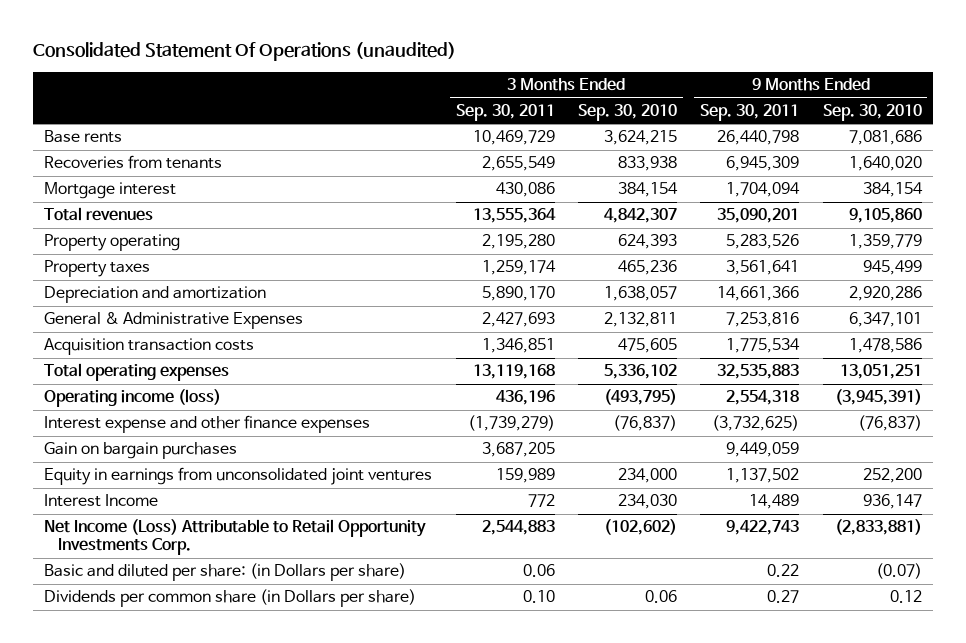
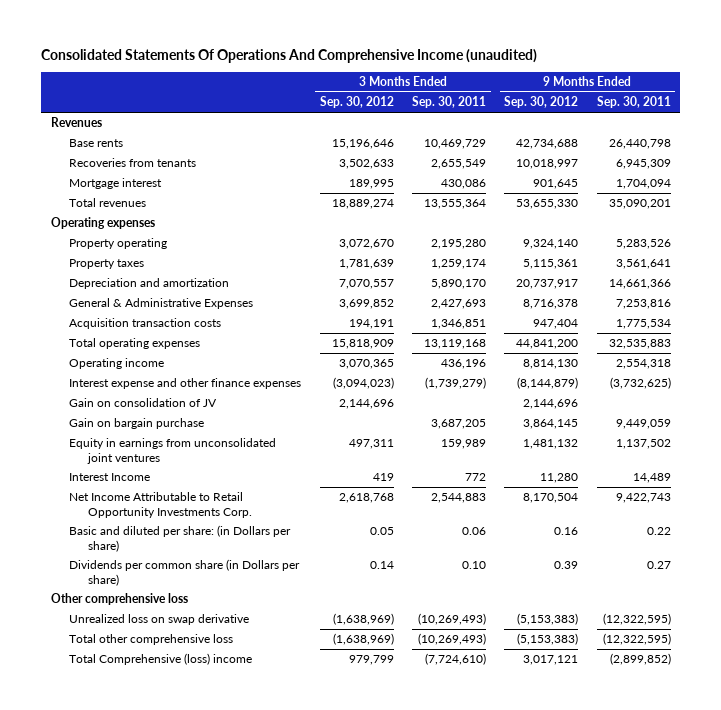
[32,42,456,62] Consolidated Statement Of Operations (unaudited) -> [41,48,538,63] Consolidated Statements Of Operations And Comprehensive Income (unaudited)
[577,103,677,121] Sep. 30, 2010 -> none
[822,103,922,121] Sep. 30, 2010 -> none
none -> [319,96,394,109] Sep. 30, 2012
none -> [504,96,579,109] Sep. 30, 2012
none -> [50,117,102,128] Revenues
none -> [50,217,155,230] Operating expenses
[44,389,222,408] Operating income (loss) -> [69,358,165,370] Operating income
none -> [69,398,218,408] Gain on consolidation of JV
[44,442,238,460] Gain on bargain purchases -> [69,418,205,430] Gain on bargain purchase
[44,519,427,556] Net Income (Loss) Attributable to Retail Opportunity Investments Corp. -> [69,492,252,518] Net Income Attributable to Retail Opportunity Investments Corp.
none -> [50,593,188,606] Other comprehensive loss
none -> [69,614,250,626] Unrealized loss on swap derivative
none -> [69,634,234,646] Total other comprehensive loss
none -> [69,653,253,666] Total Comprehensive (loss) income

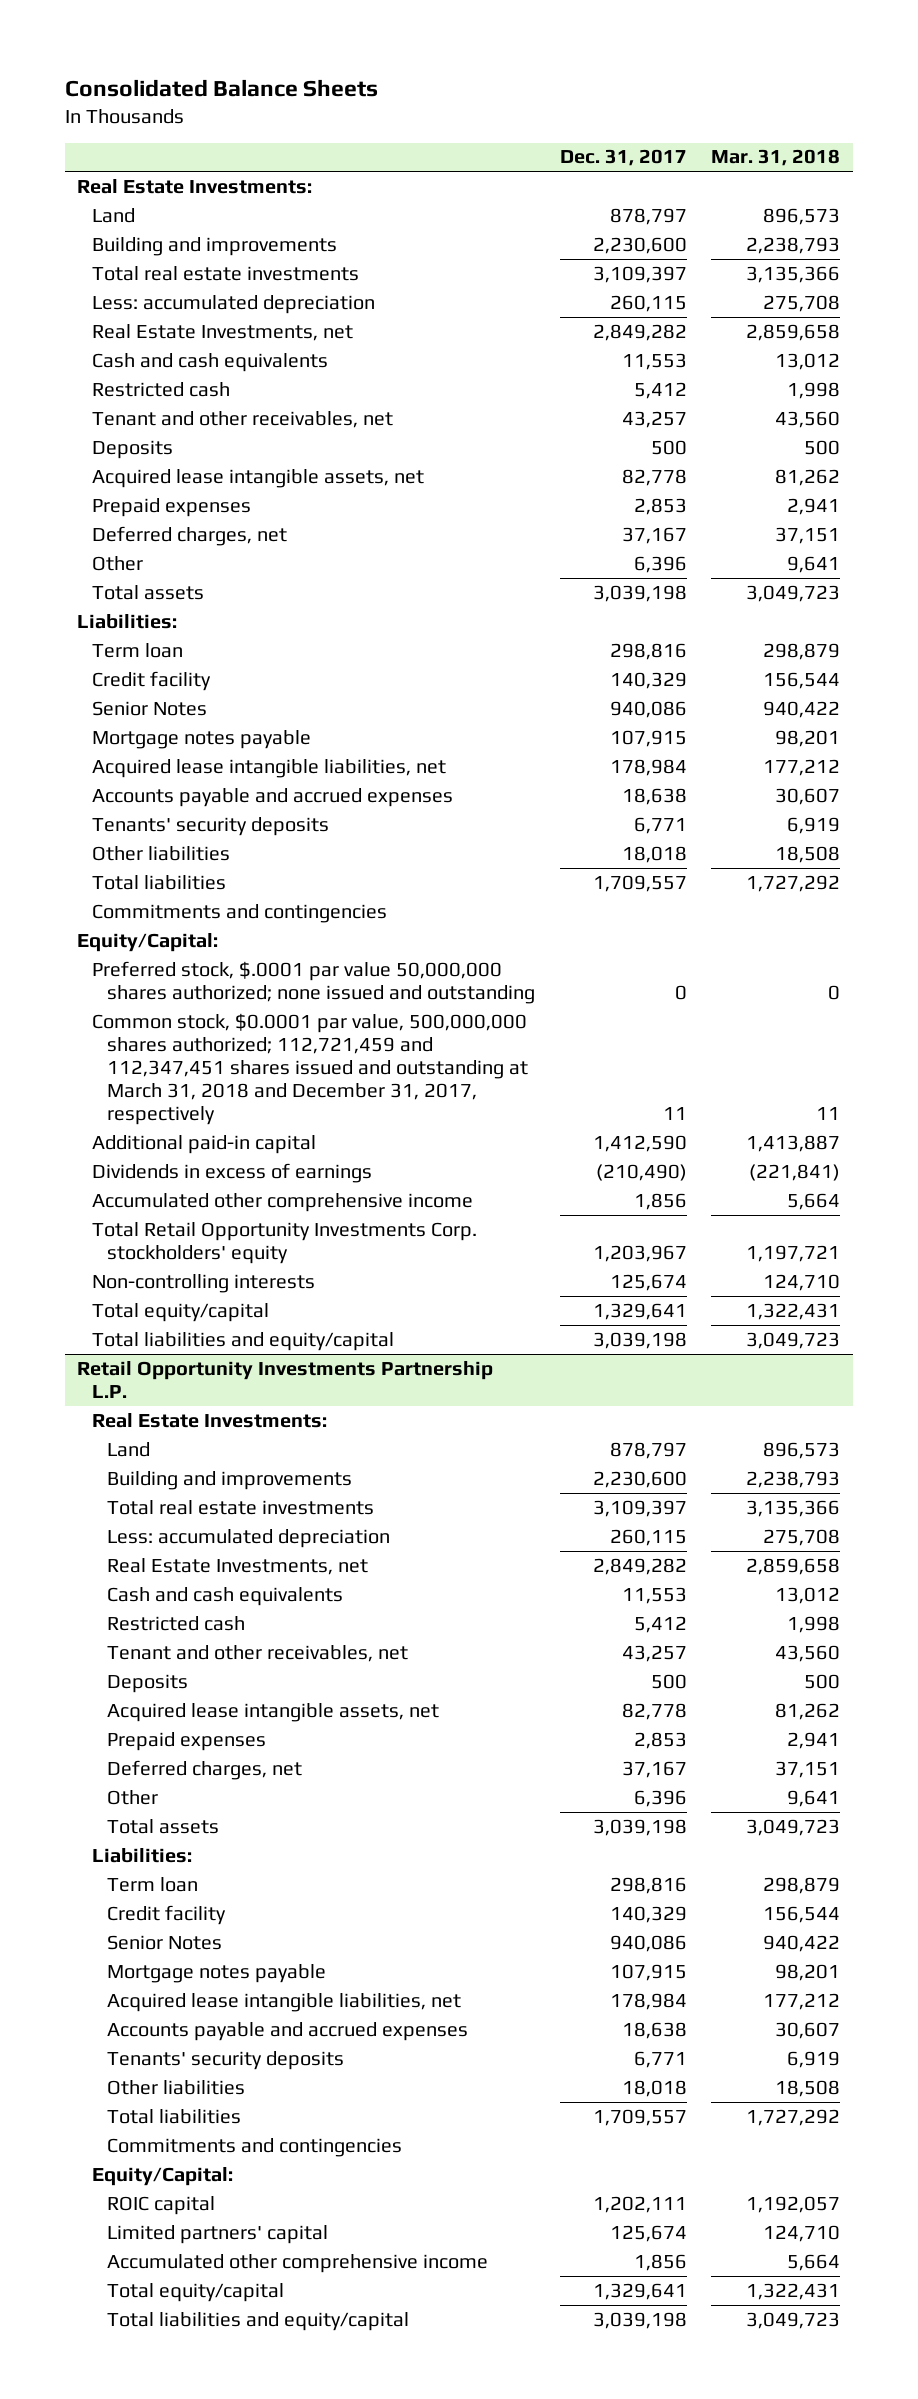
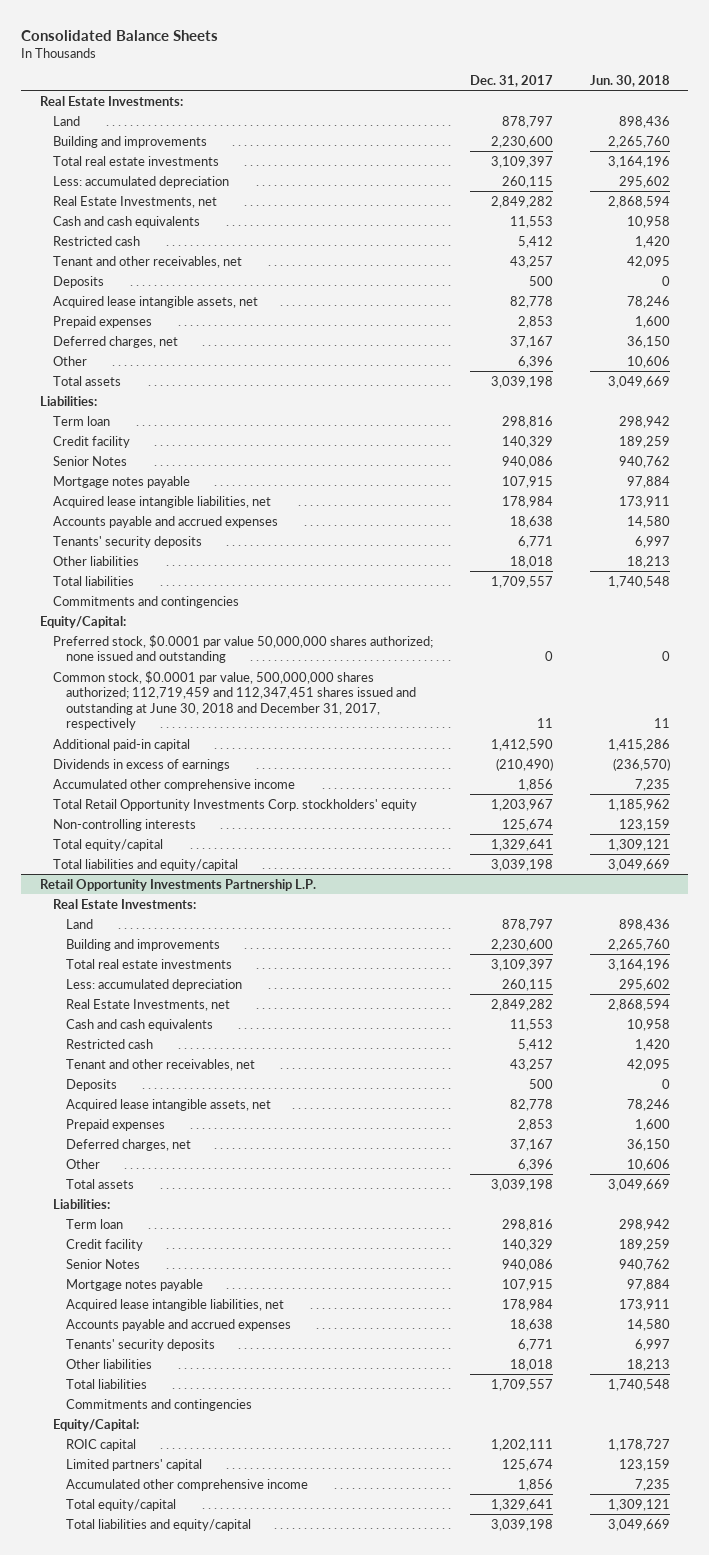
[711,149,841,167] Mar. 31, 2018 -> none
none -> [589,74,670,87] Jun. 30, 2018
[92,960,536,1004] Preferred stock, $.0001 par value 50,000,000 shares authorized; none issued and outstanding -> [52,634,433,664] Preferred stock, $0.0001 par value 50,000,000 shares authorized; none issued and outstanding
[92,1012,529,1126] Common stock, $0.0001 par value, 500,000,000 shares authorized; 112,721,459 and 112,347,451 shares issued and outstanding at March 31, 2018 and December 31, 2017, respectively -> [52,670,416,731] Common stock, $0.0001 par value, 500,000,000 shares authorized; 112,719,459 and 112,347,451 shares issued and outstanding at June 30, 2018 and December 31, 2017, respectively

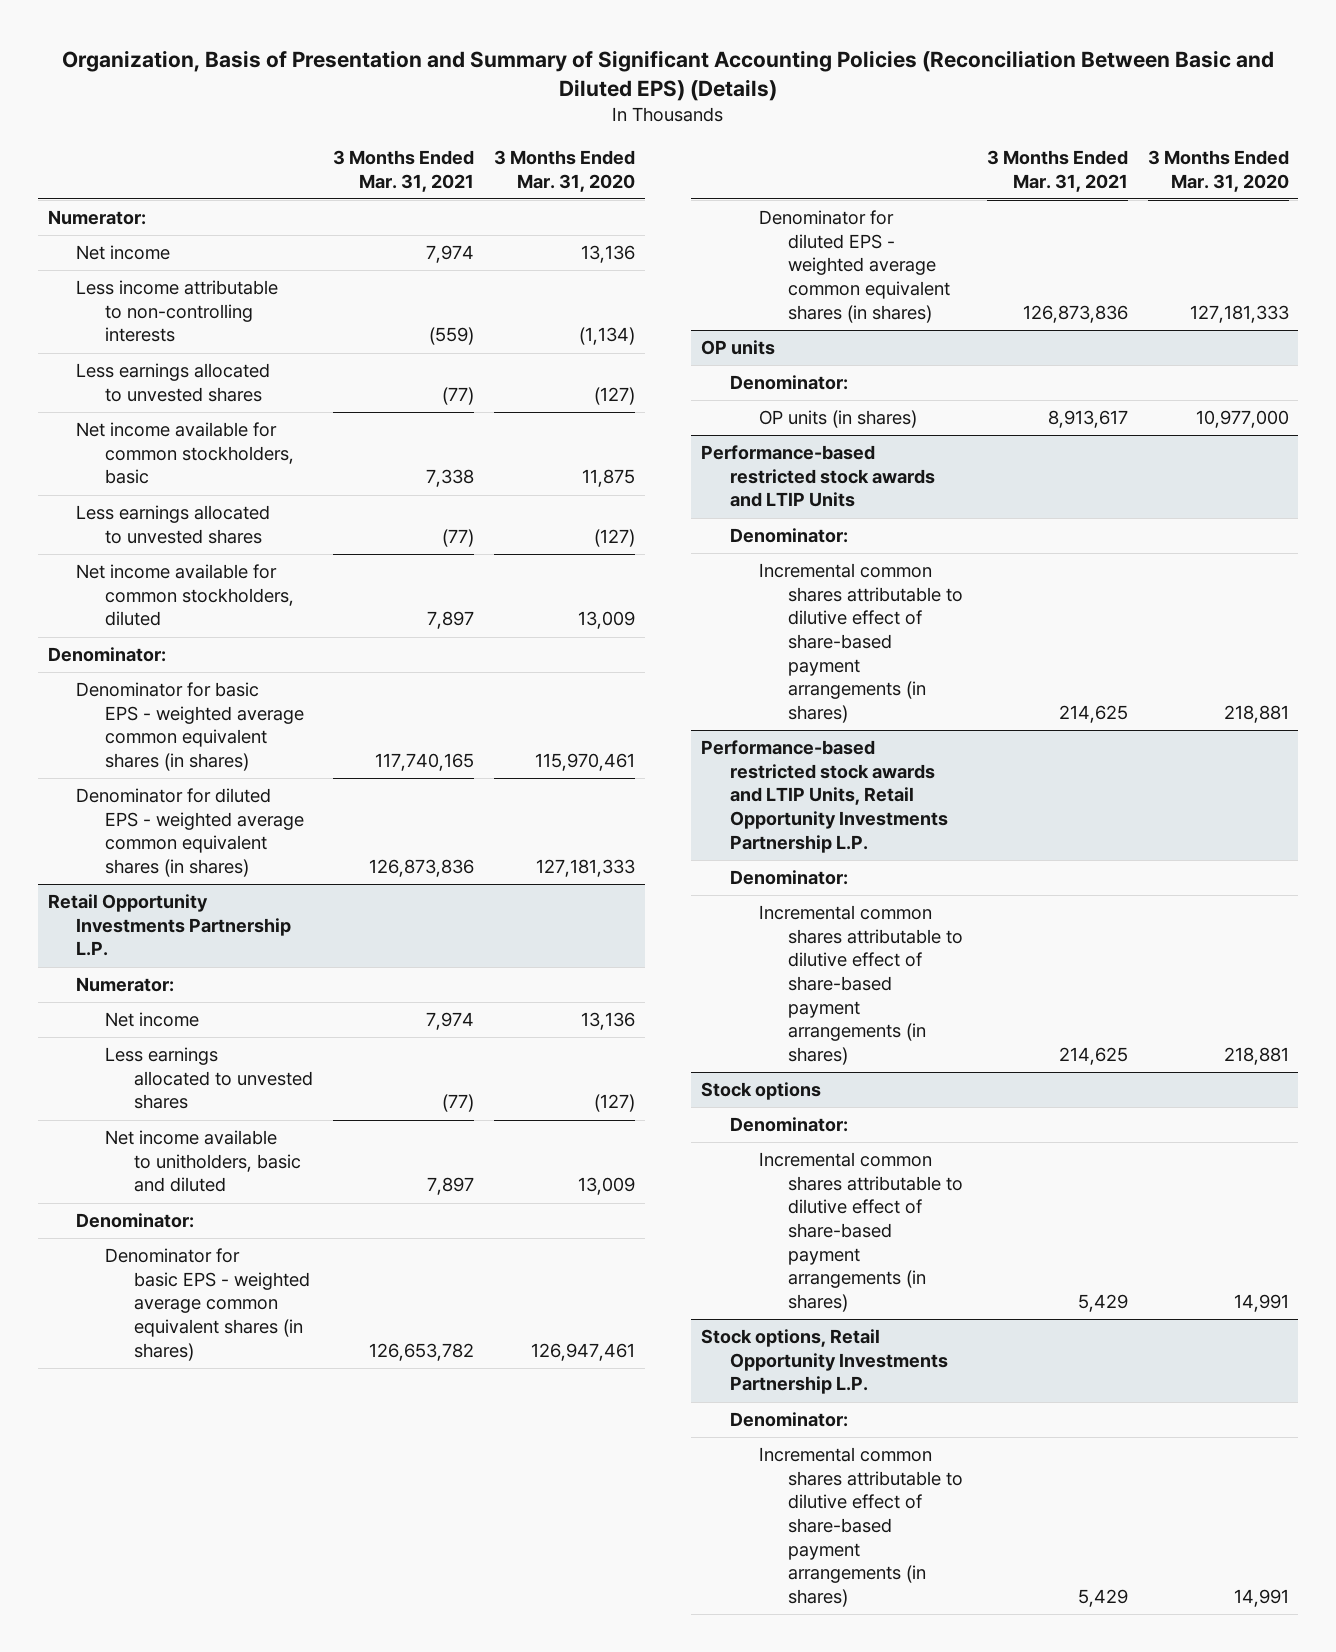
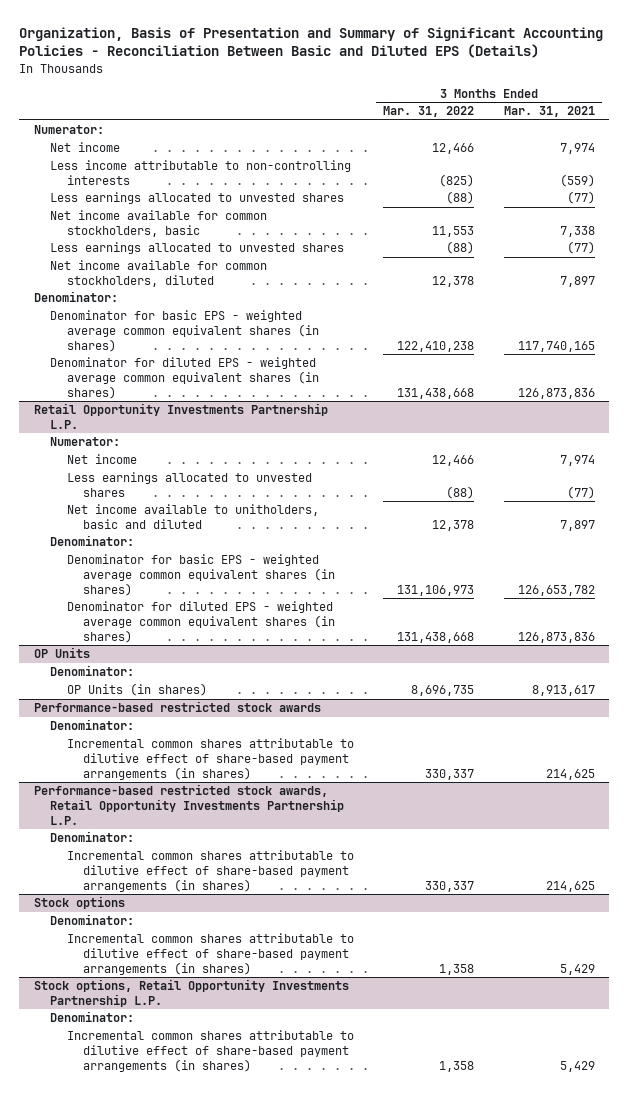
[62,49,1275,101] Organization, Basis of Presentation and Summary of Significant Accounting Policies (Reconciliation Between Basic and Diluted EPS) (Details) -> [18,26,603,59] Organization, Basis of Presentation and Summary of Significant Accounting Policies - Reconciliation Between Basic and Diluted EPS (Details)
[493,150,635,192] 3 Months Ended Mar. 31, 2020 -> none
none -> [383,106,475,118] Mar. 31, 2022
[701,340,776,356] OP units -> [33,647,90,659] OP Units
[759,410,918,429] OP units (in shares) -> [66,683,207,697] OP Units (in shares)
[701,445,936,508] Performance-based restricted stock awards and LTIP Units -> [33,701,321,713] Performance-based restricted stock awards
[701,740,949,853] Performance-based restricted stock awards and LTIP Units, Retail Opportunity Investments Partnership L.P. -> [33,784,345,825] Performance-based restricted stock awards, Retail Opportunity Investments Partnership L.P.

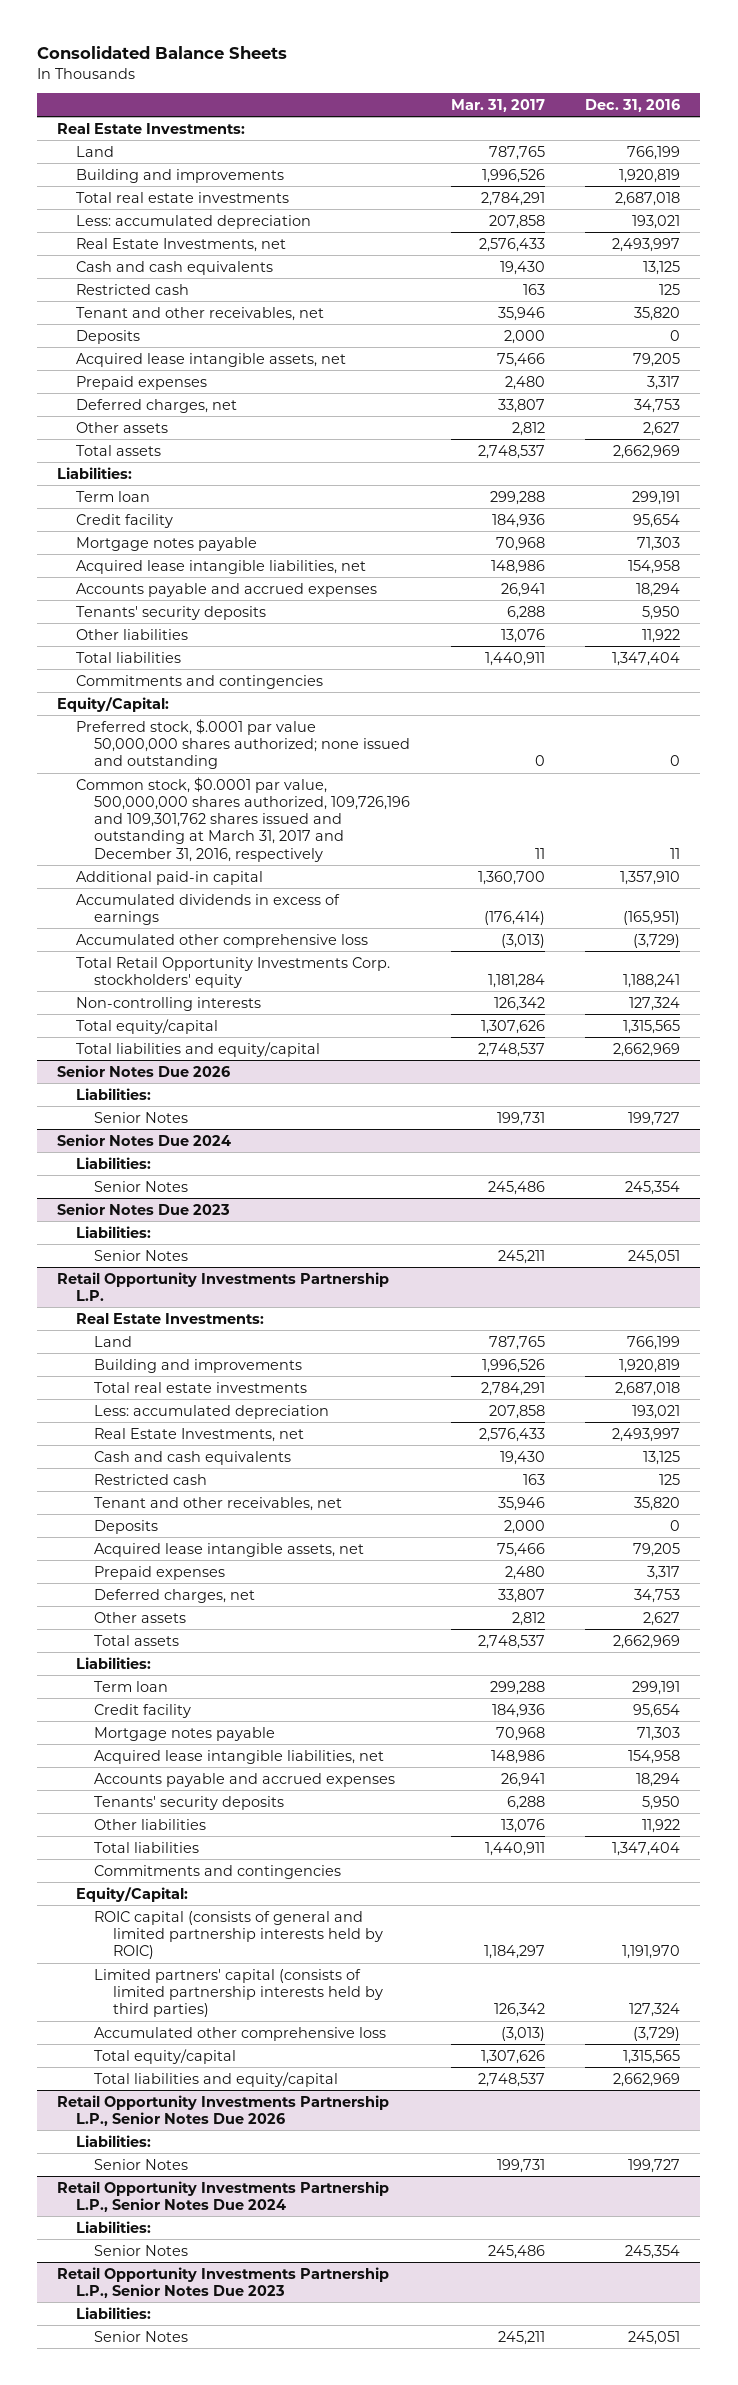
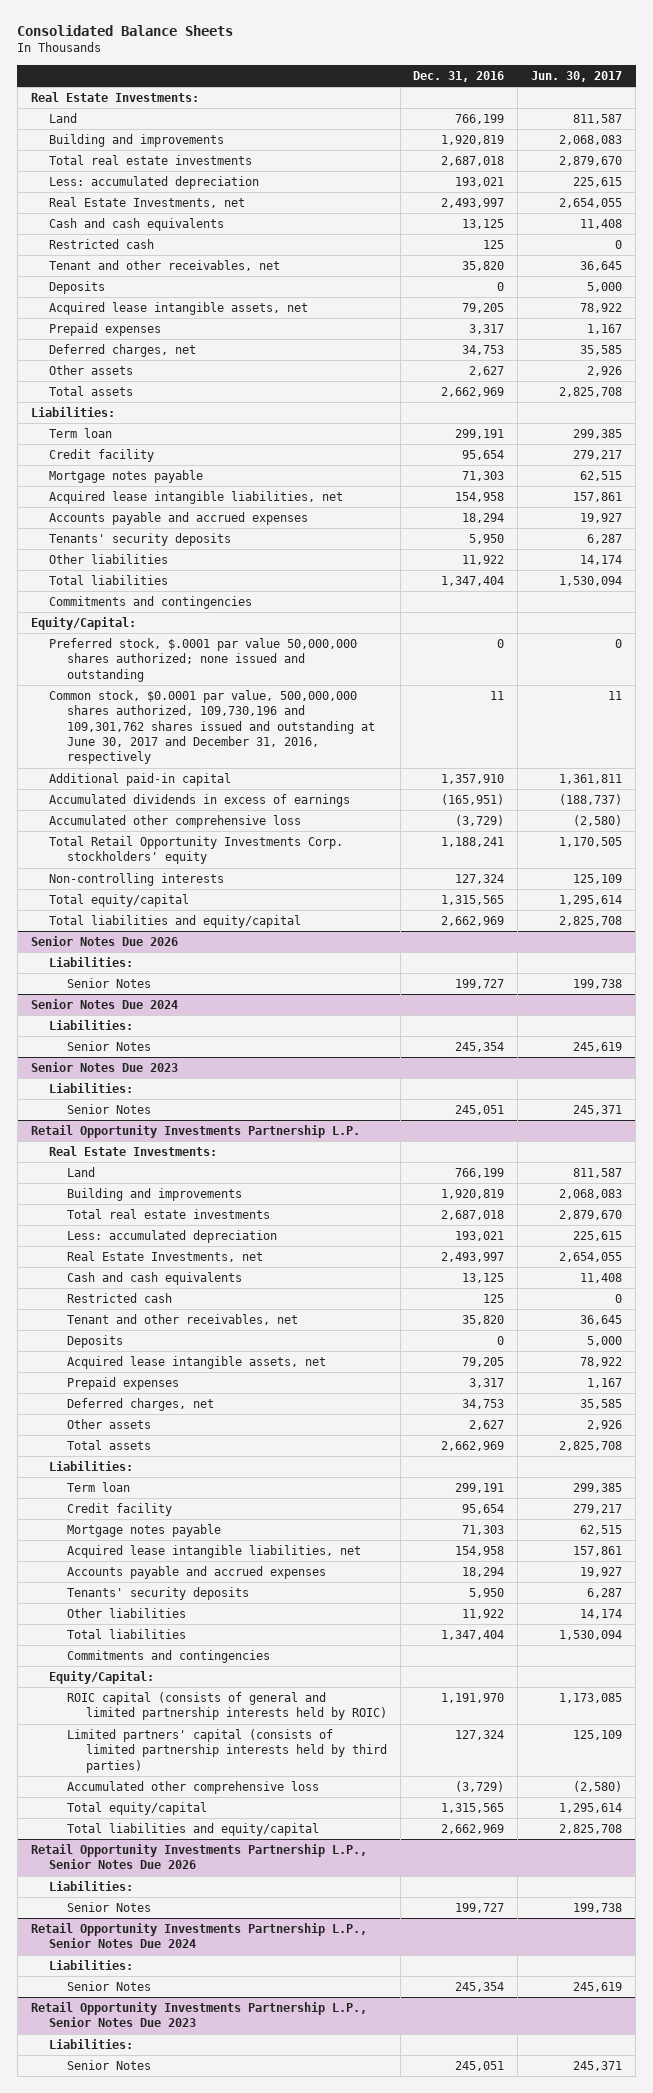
[450,98,545,112] Mar. 31, 2017 -> none
none -> [531,70,623,82] Jun. 30, 2017
[75,776,411,862] Common stock, $0.0001 par value, 500,000,000 shares authorized, 109,726,196 and 109,301,762 shares issued and outstanding at March 31, 2017 and December 31, 2016, respectively -> [48,690,376,765] Common stock, $0.0001 par value, 500,000,000 shares authorized, 109,730,196 and 109,301,762 shares issued and outstanding at June 30, 2017 and December 31, 2016, respectively

